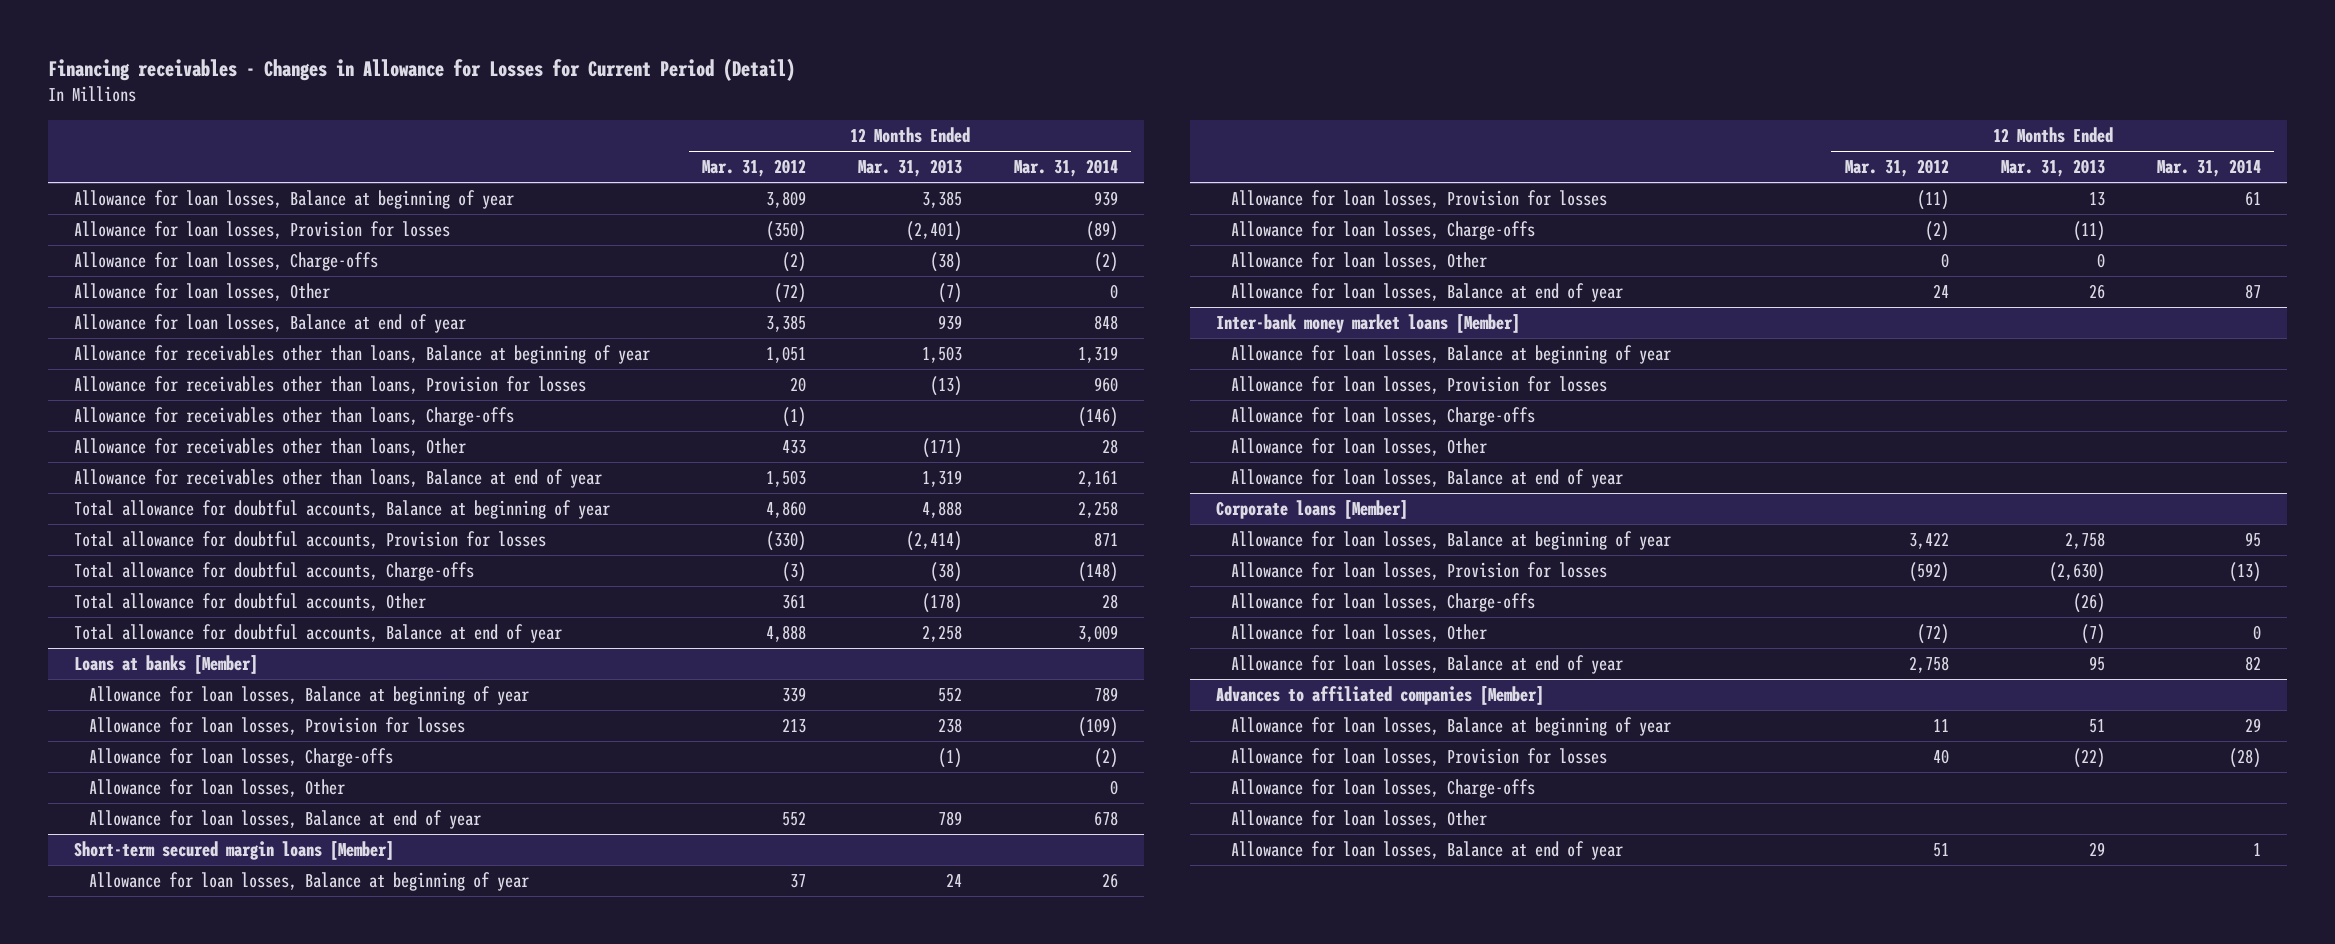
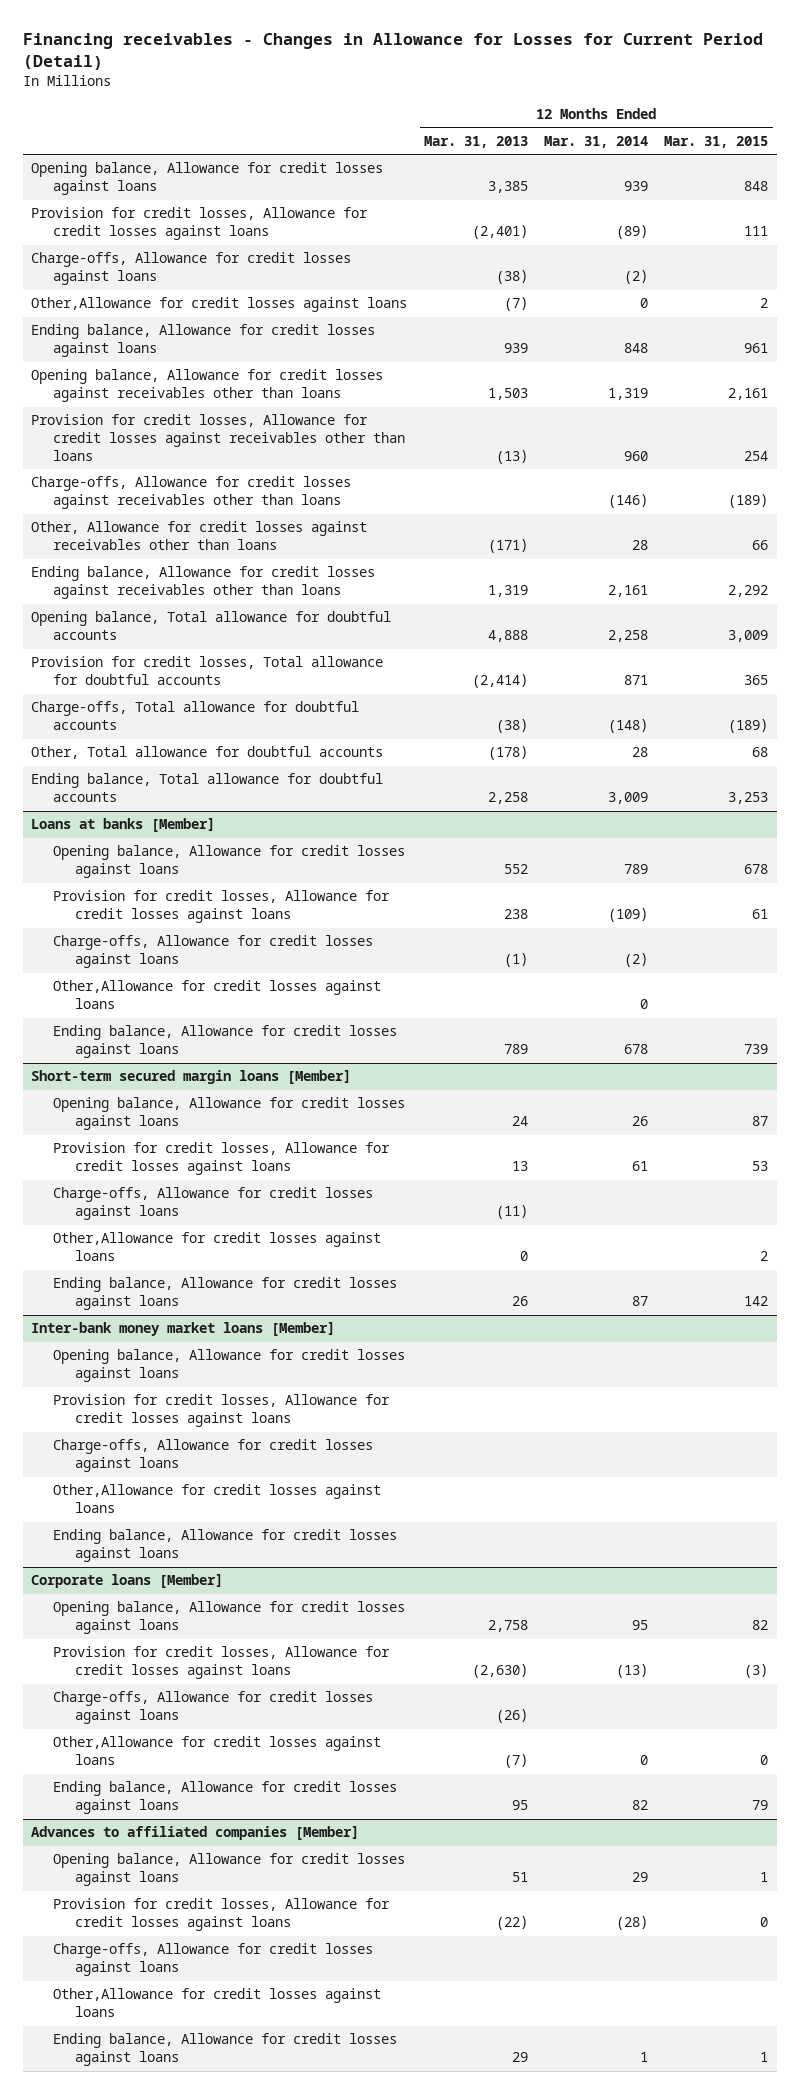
[701,159,806,178] Mar. 31, 2012 -> none
none -> [664,135,769,148] Mar. 31, 2015
[73,190,514,210] Allowance for loan losses, Balance at beginning of year -> [31,162,384,196] Opening balance, Allowance for credit losses against loans
[73,221,450,240] Allowance for loan losses, Provision for losses -> [31,207,369,241] Provision for credit losses, Allowance for credit losses against loans
[73,252,378,272] Allowance for loan losses, Charge-offs -> [31,252,352,286] Charge-offs, Allowance for credit losses against loans
[73,283,330,302] Allowance for loan losses, Other -> [31,297,408,313] Other,Allowance for credit losses against loans
[73,314,466,334] Allowance for loan losses, Balance at end of year -> [31,324,376,358] Ending balance, Allowance for credit losses against loans
[73,345,650,365] Allowance for receivables other than loans, Balance at beginning of year -> [31,369,384,403] Opening balance, Allowance for credit losses against receivables other than loans
[73,376,586,395] Allowance for receivables other than loans, Provision for losses -> [31,414,406,462] Provision for credit losses, Allowance for credit losses against receivables other than loans
[73,407,514,427] Allowance for receivables other than loans, Charge-offs -> [31,476,352,510] Charge-offs, Allowance for credit losses against receivables other than loans
[73,438,466,457] Allowance for receivables other than loans, Other -> [31,521,368,551] Other, Allowance for credit losses against receivables other than loans
[73,469,602,489] Allowance for receivables other than loans, Balance at end of year -> [31,566,376,600] Ending balance, Allowance for credit losses against receivables other than loans
[73,500,610,520] Total allowance for doubtful accounts, Balance at beginning of year -> [31,611,392,641] Opening balance, Total allowance for doubtful accounts
[73,531,546,550] Total allowance for doubtful accounts, Provision for losses -> [31,656,384,686] Provision for credit losses, Total allowance for doubtful accounts
[73,562,474,582] Total allowance for doubtful accounts, Charge-offs -> [31,701,360,731] Charge-offs, Total allowance for doubtful accounts
[73,593,426,612] Total allowance for doubtful accounts, Other -> [31,746,384,760] Other, Total allowance for doubtful accounts
[73,624,562,644] Total allowance for doubtful accounts, Balance at end of year -> [31,773,384,803] Ending balance, Total allowance for doubtful accounts
[88,686,529,706] Allowance for loan losses, Balance at beginning of year -> [53,845,406,879] Opening balance, Allowance for credit losses against loans
[88,717,465,736] Allowance for loan losses, Provision for losses -> [53,890,391,924] Provision for credit losses, Allowance for credit losses against loans
[88,748,393,768] Allowance for loan losses, Charge-offs -> [53,935,374,969] Charge-offs, Allowance for credit losses against loans
[88,779,345,798] Allowance for loan losses, Other -> [53,980,382,1010] Other,Allowance for credit losses against loans
[88,810,481,830] Allowance for loan losses, Balance at end of year -> [53,1025,398,1059] Ending balance, Allowance for credit losses against loans
[88,872,529,892] Allowance for loan losses, Balance at beginning of year -> [53,1097,406,1131] Opening balance, Allowance for credit losses against loans
[1231,190,1608,209] Allowance for loan losses, Provision for losses -> [53,1142,391,1176] Provision for credit losses, Allowance for credit losses against loans
[1231,221,1536,241] Allowance for loan losses, Charge-offs -> [53,1187,374,1221] Charge-offs, Allowance for credit losses against loans
[1231,252,1488,271] Allowance for loan losses, Other -> [53,1232,382,1262] Other,Allowance for credit losses against loans
[1231,283,1624,303] Allowance for loan losses, Balance at end of year -> [53,1277,398,1311] Ending balance, Allowance for credit losses against loans
[1231,345,1672,365] Allowance for loan losses, Balance at beginning of year -> [53,1349,406,1383] Opening balance, Allowance for credit losses against loans
[1231,376,1608,395] Allowance for loan losses, Provision for losses -> [53,1394,391,1428] Provision for credit losses, Allowance for credit losses against loans
[1231,407,1536,427] Allowance for loan losses, Charge-offs -> [53,1439,374,1473] Charge-offs, Allowance for credit losses against loans
[1231,438,1488,457] Allowance for loan losses, Other -> [53,1484,382,1514] Other,Allowance for credit losses against loans
[1231,469,1624,489] Allowance for loan losses, Balance at end of year -> [53,1529,398,1563] Ending balance, Allowance for credit losses against loans
[1231,531,1672,551] Allowance for loan losses, Balance at beginning of year -> [53,1601,406,1635] Opening balance, Allowance for credit losses against loans
[1231,562,1608,581] Allowance for loan losses, Provision for losses -> [53,1646,391,1680] Provision for credit losses, Allowance for credit losses against loans
[1231,593,1536,613] Allowance for loan losses, Charge-offs -> [53,1691,374,1725] Charge-offs, Allowance for credit losses against loans
[1231,624,1488,643] Allowance for loan losses, Other -> [53,1736,382,1766] Other,Allowance for credit losses against loans
[1231,655,1624,675] Allowance for loan losses, Balance at end of year -> [53,1781,398,1815] Ending balance, Allowance for credit losses against loans
[1231,717,1672,737] Allowance for loan losses, Balance at beginning of year -> [53,1853,406,1887] Opening balance, Allowance for credit losses against loans
[1231,748,1608,767] Allowance for loan losses, Provision for losses -> [53,1898,391,1932] Provision for credit losses, Allowance for credit losses against loans
[1231,779,1536,799] Allowance for loan losses, Charge-offs -> [53,1943,374,1977] Charge-offs, Allowance for credit losses against loans
[1231,810,1488,829] Allowance for loan losses, Other -> [53,1988,382,2018] Other,Allowance for credit losses against loans
[1231,841,1624,861] Allowance for loan losses, Balance at end of year -> [53,2033,398,2067] Ending balance, Allowance for credit losses against loans

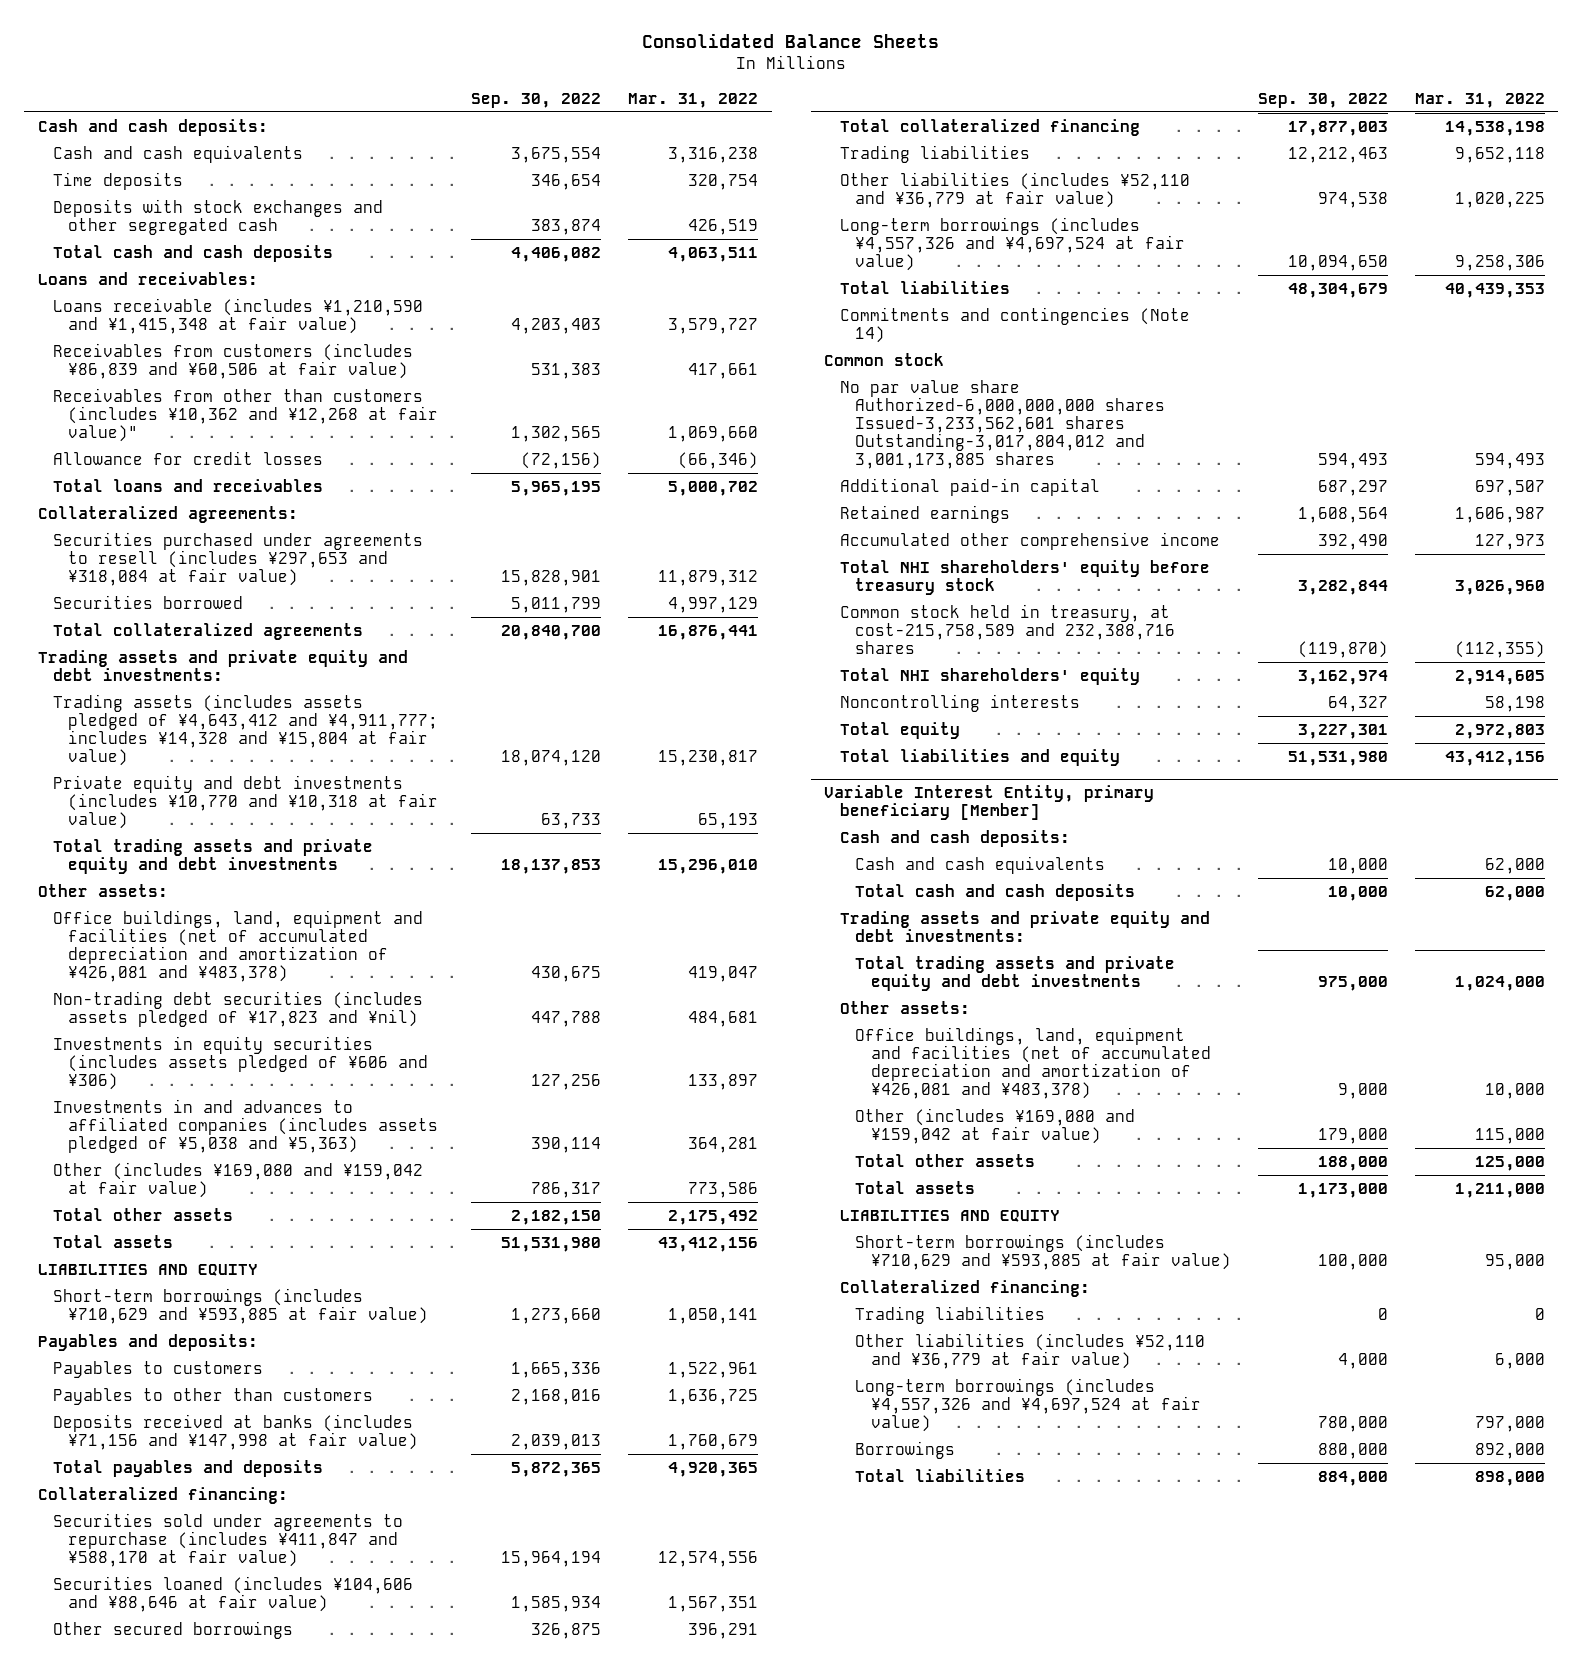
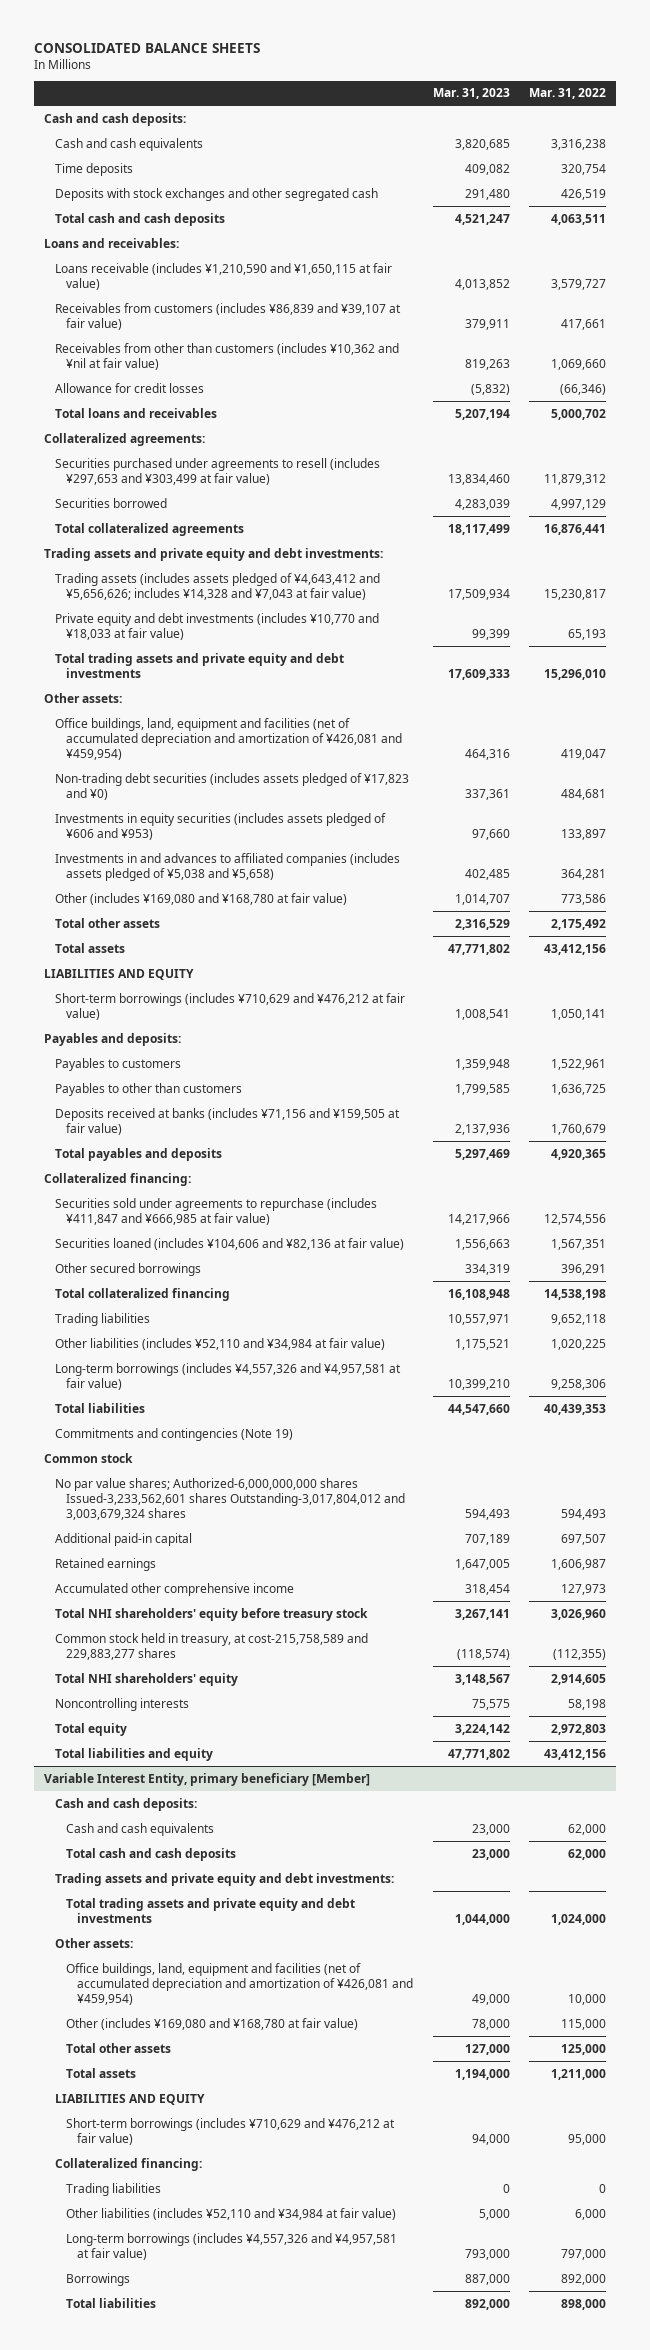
[642,33,940,49] Consolidated Balance Sheets -> [34,42,261,53] CONSOLIDATED BALANCE SHEETS
[471,92,602,108] Sep. 30, 2022 -> none
none -> [432,88,510,100] Mar. 31, 2023
[52,297,423,334] Loans receivable (includes ¥1,210,590 and ¥1,415,348 at fair value) -> [54,262,392,290] Loans receivable (includes ¥1,210,590 and ¥1,650,115 at fair value)
[52,342,413,379] Receivables from customers (includes ¥86,839 and ¥60,506 at fair value) -> [54,302,401,330] Receivables from customers (includes ¥86,839 and ¥39,107 at fair value)
[52,387,439,443] Receivables from other than customers (includes ¥10,362 and ¥12,268 at fair value)" -> [54,342,399,370] Receivables from other than customers (includes ¥10,362 and ¥nil at fair value)
[52,531,423,587] Securities purchased under agreements to resell (includes ¥297,653 and ¥318,084 at fair value) -> [54,457,380,485] Securities purchased under agreements to resell (includes ¥297,653 and ¥303,499 at fair value)
[52,693,439,767] Trading assets (includes assets pledged of ¥4,643,412 and ¥4,911,777; includes ¥14,328 and ¥15,804 at fair value) -> [54,572,380,600] Trading assets (includes assets pledged of ¥4,643,412 and ¥5,656,626; includes ¥14,328 and ¥7,043 at fair value)
[52,774,439,830] Private equity and debt investments (includes ¥10,770 and ¥10,318 at fair value) -> [54,612,379,640] Private equity and debt investments (includes ¥10,770 and ¥18,033 at fair value)
[52,909,423,983] Office buildings, land, equipment and facilities (net of accumulated depreciation and amortization of ¥426,081 and ¥483,378) -> [54,717,402,760] Office buildings, land, equipment and facilities (net of accumulated depreciation and amortization of ¥426,081 and ¥459,954)
[52,990,423,1027] Non-trading debt securities (includes assets pledged of ¥17,823 and ¥nil) -> [54,772,409,800] Non-trading debt securities (includes assets pledged of ¥17,823 and ¥0)
[52,1035,429,1091] Investments in equity securities (includes assets pledged of ¥606 and ¥306) -> [54,812,386,840] Investments in equity securities (includes assets pledged of ¥606 and ¥953)
[52,1098,439,1154] Investments in and advances to affiliated companies (includes assets pledged of ¥5,038 and ¥5,363) -> [54,852,400,881] Investments in and advances to affiliated companies (includes assets pledged of ¥5,038 and ¥5,658)
[52,1161,423,1198] Other (includes ¥169,080 and ¥159,042 at fair value) -> [54,892,347,905] Other (includes ¥169,080 and ¥168,780 at fair value)
[52,1287,429,1324] Short-term borrowings (includes ¥710,629 and ¥593,885 at fair value) -> [54,992,405,1020] Short-term borrowings (includes ¥710,629 and ¥476,212 at fair value)
[52,1413,419,1450] Deposits received at banks (includes ¥71,156 and ¥147,998 at fair value) -> [54,1107,400,1135] Deposits received at banks (includes ¥71,156 and ¥159,505 at fair value)
[52,1512,403,1568] Securities sold under agreements to repurchase (includes ¥411,847 and ¥588,170 at fair value) -> [54,1197,377,1225] Securities sold under agreements to repurchase (includes ¥411,847 and ¥666,985 at fair value)
[52,1575,413,1612] Securities loaned (includes ¥104,606 and ¥88,646 at fair value) -> [54,1237,404,1250] Securities loaned (includes ¥104,606 and ¥82,136 at fair value)
[839,171,1190,208] Other liabilities (includes ¥52,110 and ¥36,779 at fair value) -> [54,1337,385,1350] Other liabilities (includes ¥52,110 and ¥34,984 at fair value)
[839,216,1186,272] Long-term borrowings (includes ¥4,557,326 and ¥4,697,524 at fair value) -> [54,1362,401,1390] Long-term borrowings (includes ¥4,557,326 and ¥4,957,581 at fair value)
[839,306,1190,343] Commitments and contingencies (Note 14) -> [54,1427,293,1441] Commitments and contingencies (Note 19)
[839,379,1166,470] No par value share Authorized-6,000,000,000 shares Issued-3,233,562,601 shares Outstanding-3,017,804,012 and 3,001,173,885 shares -> [54,1477,405,1520] No par value shares; Authorized-6,000,000,000 shares Issued-3,233,562,601 shares Outstanding-3,017,804,012 and 3,003,679,324 shares
[839,603,1176,655] Common stock held in treasury, at cost-215,758,589 and 232,388,716 shares -> [54,1632,368,1660] Common stock held in treasury, at cost-215,758,589 and 229,883,277 shares
[855,1026,1211,1100] Office buildings, land, equipment and facilities (net of accumulated depreciation and amortization of ¥426,081 and ¥483,378) -> [65,1962,413,2005] Office buildings, land, equipment and facilities (net of accumulated depreciation and amortization of ¥426,081 and ¥459,954)
[855,1107,1136,1144] Other (includes ¥169,080 and ¥159,042 at fair value) -> [65,2017,358,2030] Other (includes ¥169,080 and ¥168,780 at fair value)
[855,1233,1231,1270] Short-term borrowings (includes ¥710,629 and ¥593,885 at fair value) -> [65,2117,395,2145] Short-term borrowings (includes ¥710,629 and ¥476,212 at fair value)
[855,1332,1206,1369] Other liabilities (includes ¥52,110 and ¥36,779 at fair value) -> [65,2207,396,2220] Other liabilities (includes ¥52,110 and ¥34,984 at fair value)
[855,1377,1201,1433] Long-term borrowings (includes ¥4,557,326 and ¥4,697,524 at fair value) -> [65,2232,397,2260] Long-term borrowings (includes ¥4,557,326 and ¥4,957,581 at fair value)

